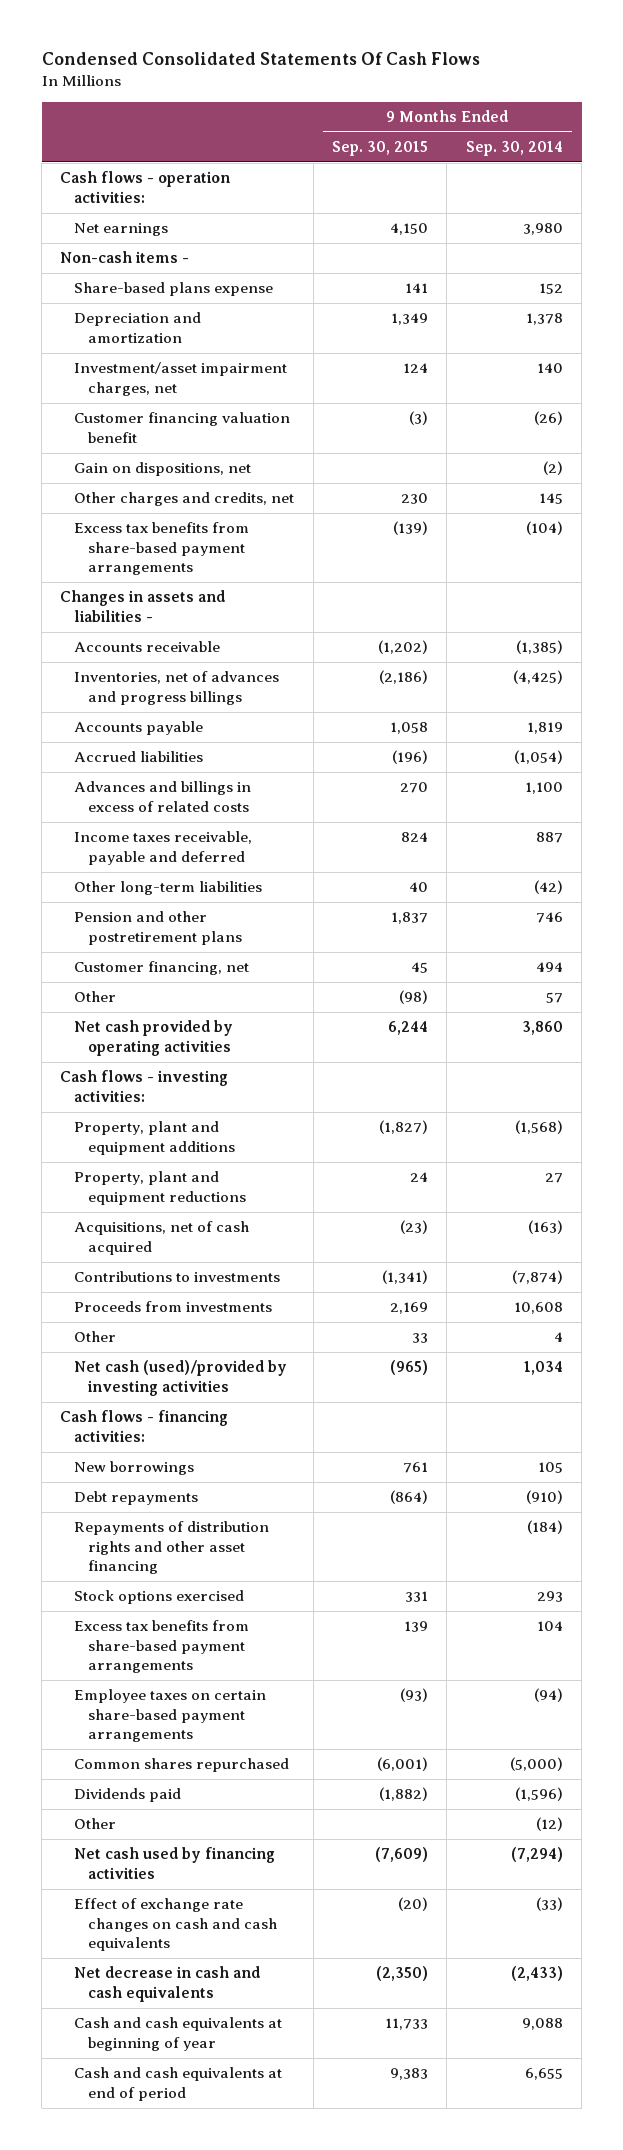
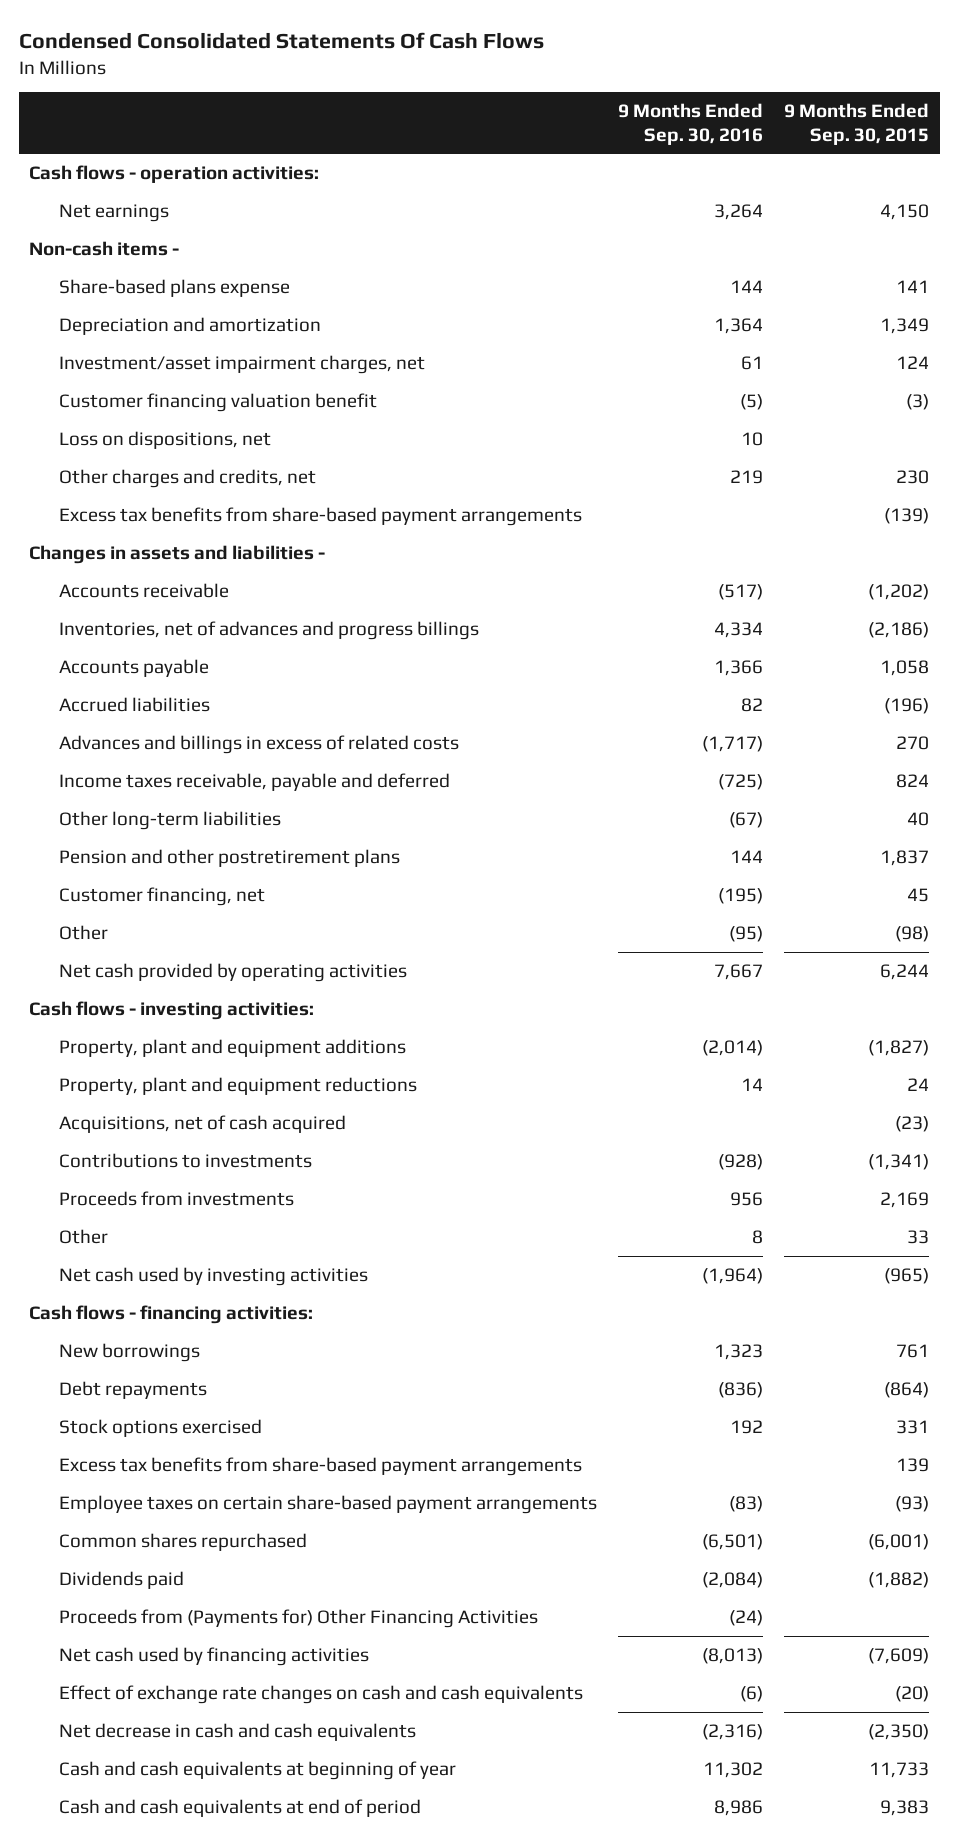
[465,141,563,157] Sep. 30, 2014 -> none
none -> [618,103,764,145] 9 Months Ended Sep. 30, 2016
[74,462,252,477] Gain on dispositions, net -> [59,431,272,450] Loss on dispositions, net
[74,1360,288,1396] Net cash (used)/provided by investing activities -> [59,1267,369,1287] Net cash used by investing activities
[74,1521,270,1575] Repayments of distribution rights and other asset financing -> none
[74,1818,117,1830] Other -> [59,1609,539,1629] Proceeds from (Payments for) Other Financing Activities

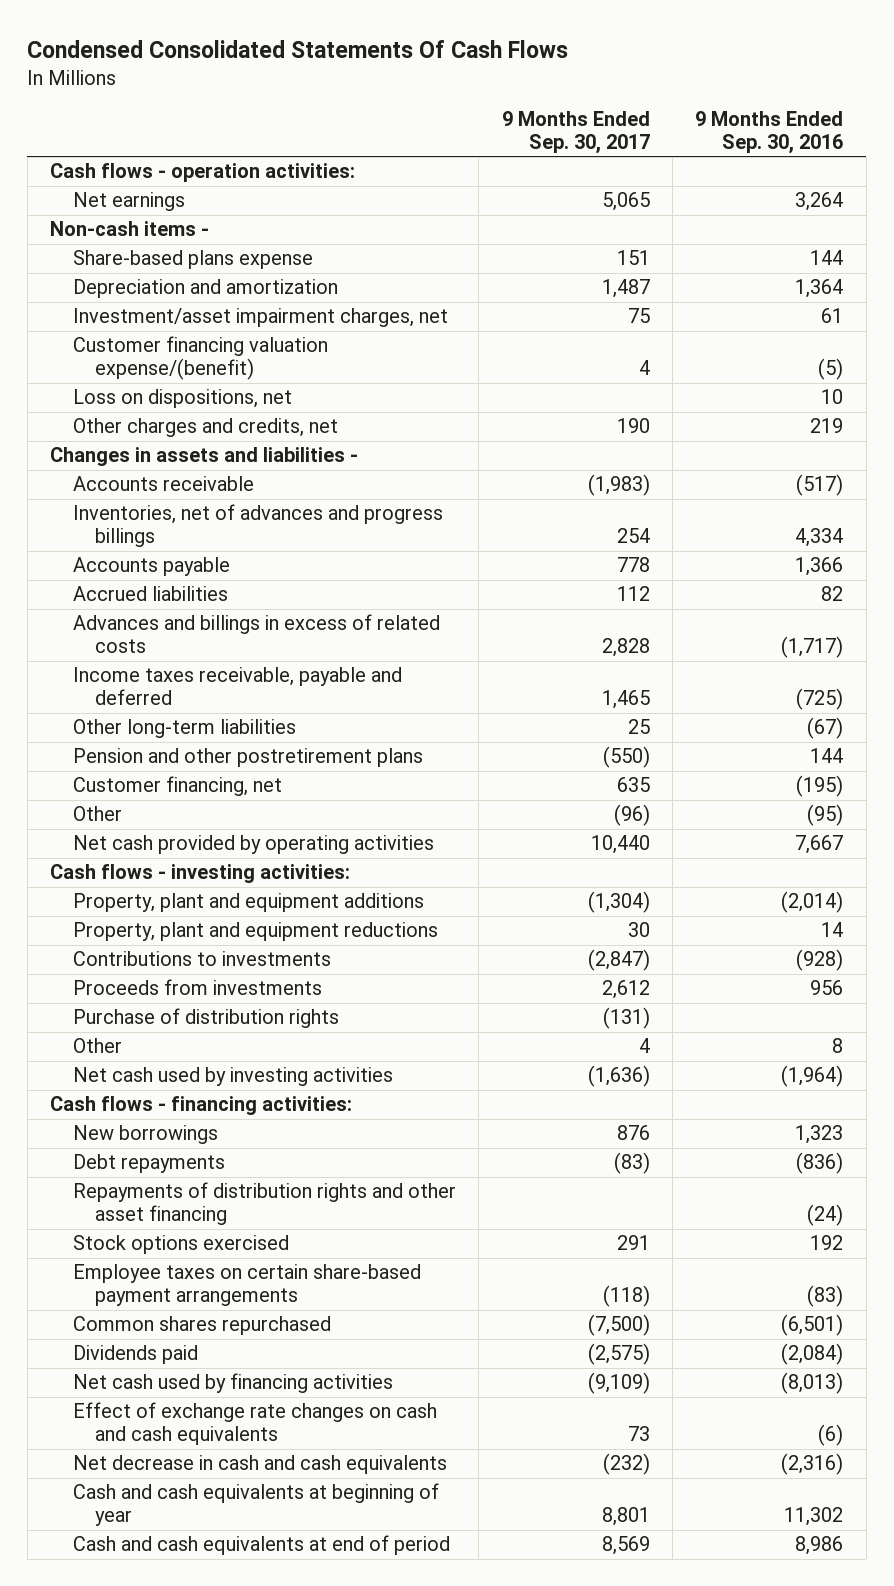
[784,103,930,145] 9 Months Ended Sep. 30, 2015 -> none
none -> [501,111,650,154] 9 Months Ended Sep. 30, 2017
[59,393,378,413] Customer financing valuation benefit -> [72,336,328,381] Customer financing valuation expense/(benefit)
[59,507,583,527] Excess tax benefits from share-based payment arrangements -> none
[59,1115,347,1134] Acquisitions, net of cash acquired -> none
none -> [72,1008,339,1029] Purchase of distribution rights
none -> [72,1182,456,1226] Repayments of distribution rights and other asset financing
[59,1457,583,1477] Excess tax benefits from share-based payment arrangements -> none
[59,1609,539,1629] Proceeds from (Payments for) Other Financing Activities -> none

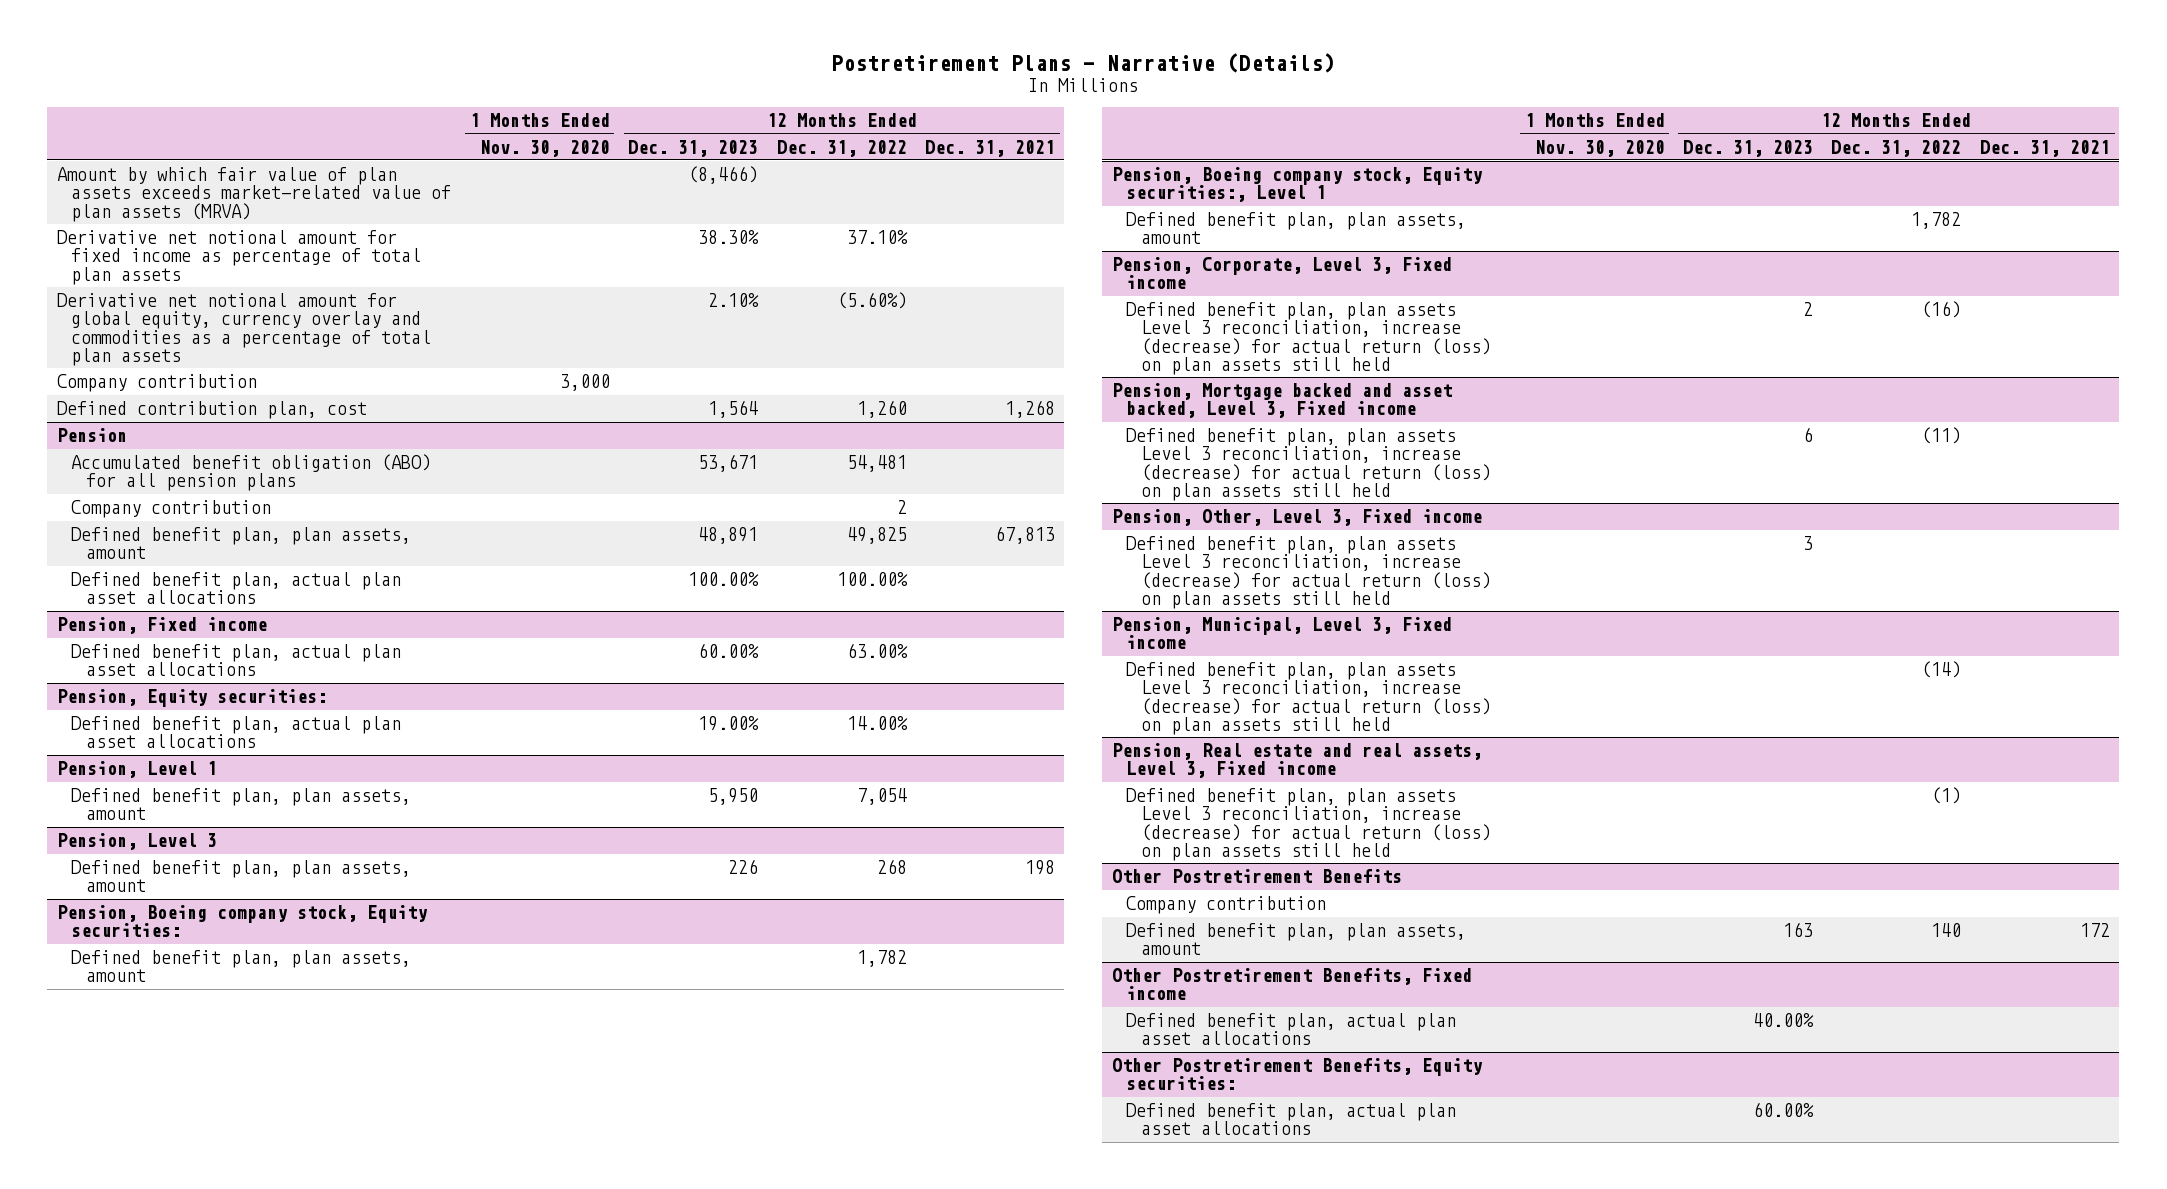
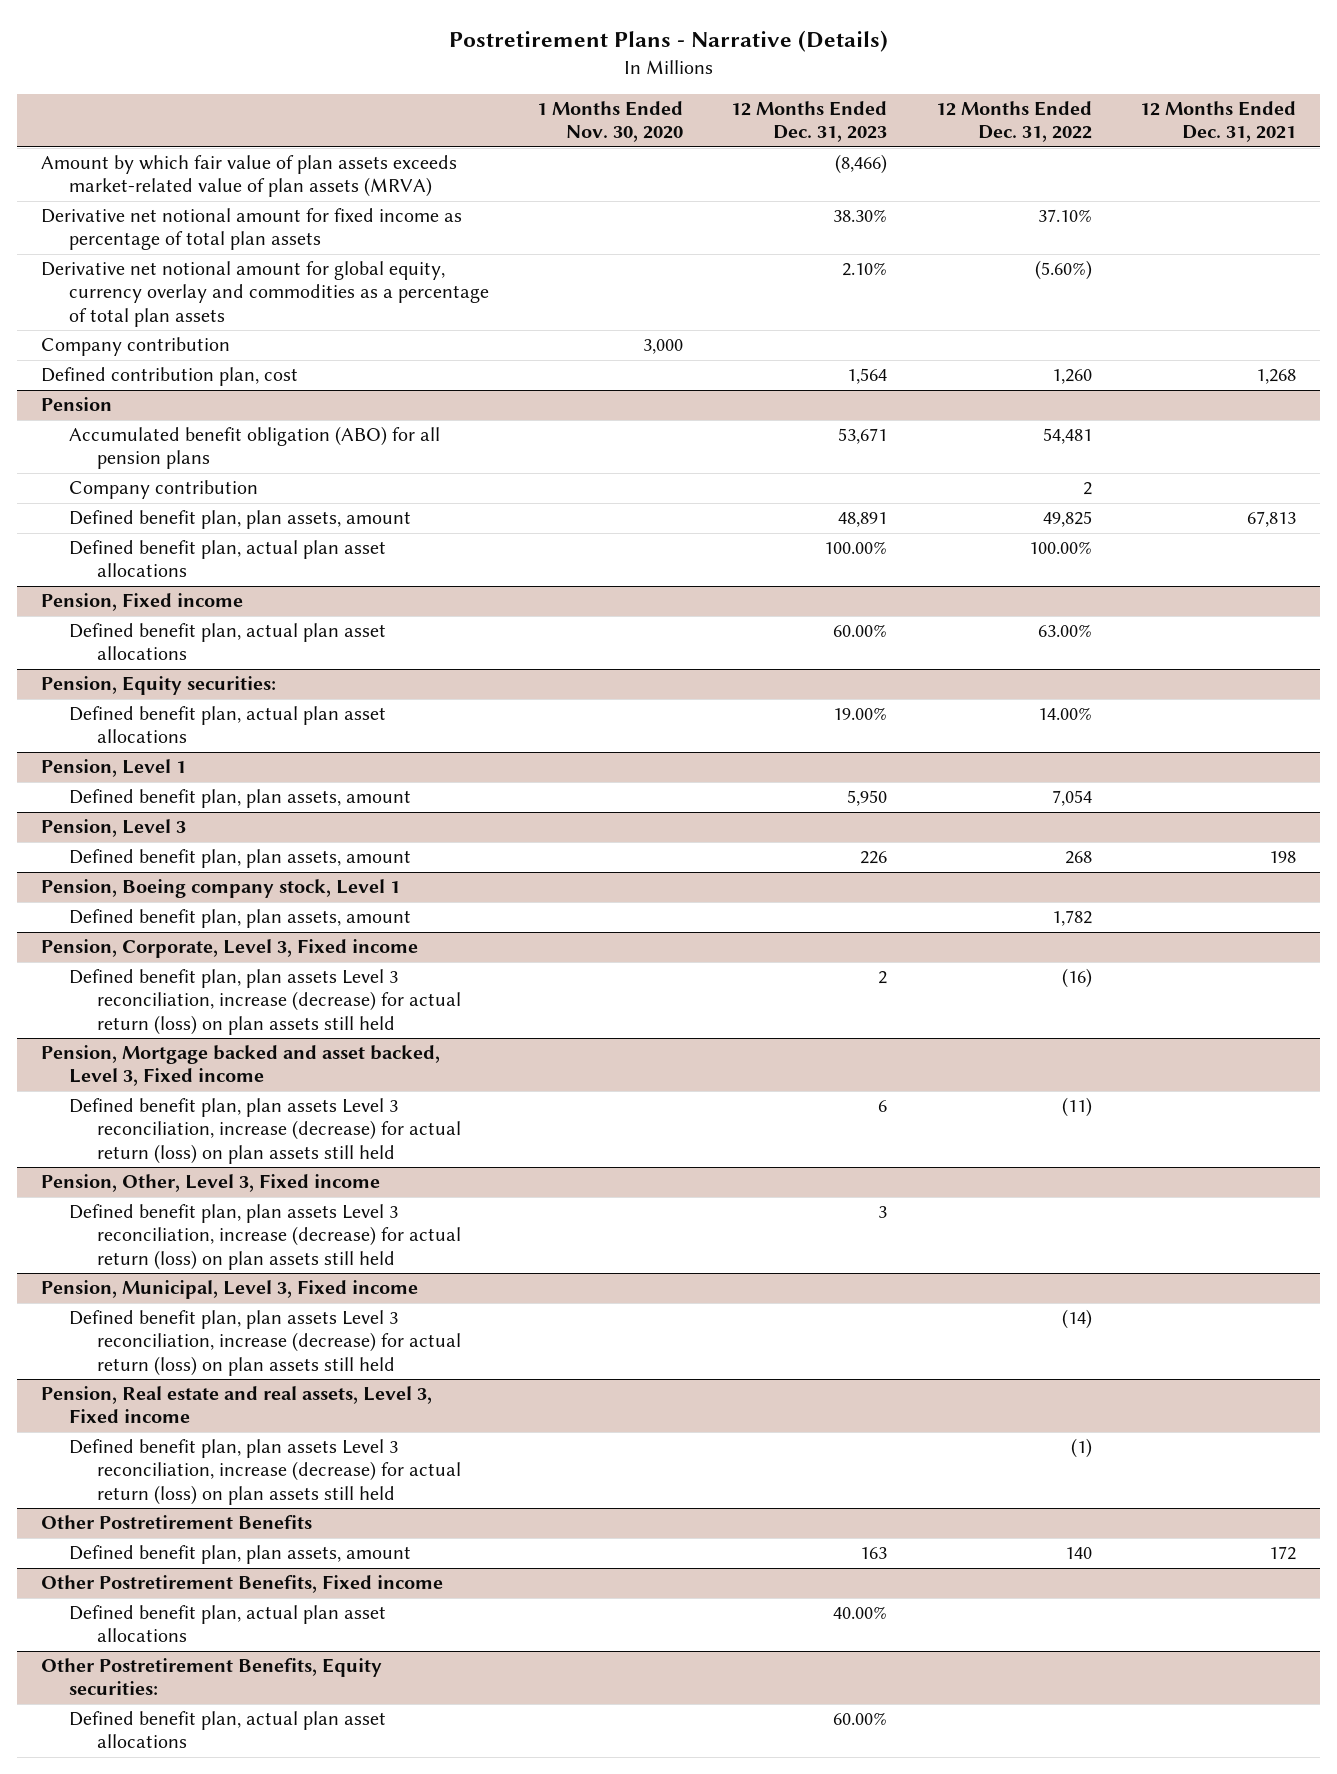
[56,905,428,938] Pension, Boeing company stock, Equity securities: -> none
[71,950,412,983] Defined benefit plan, plan assets, amount -> none
[1111,167,1483,203] Pension, Boeing company stock, Equity securities:, Level 1 -> [40,879,400,899] Pension, Boeing company stock, Level 1
[1126,896,1327,915] Company contribution -> none

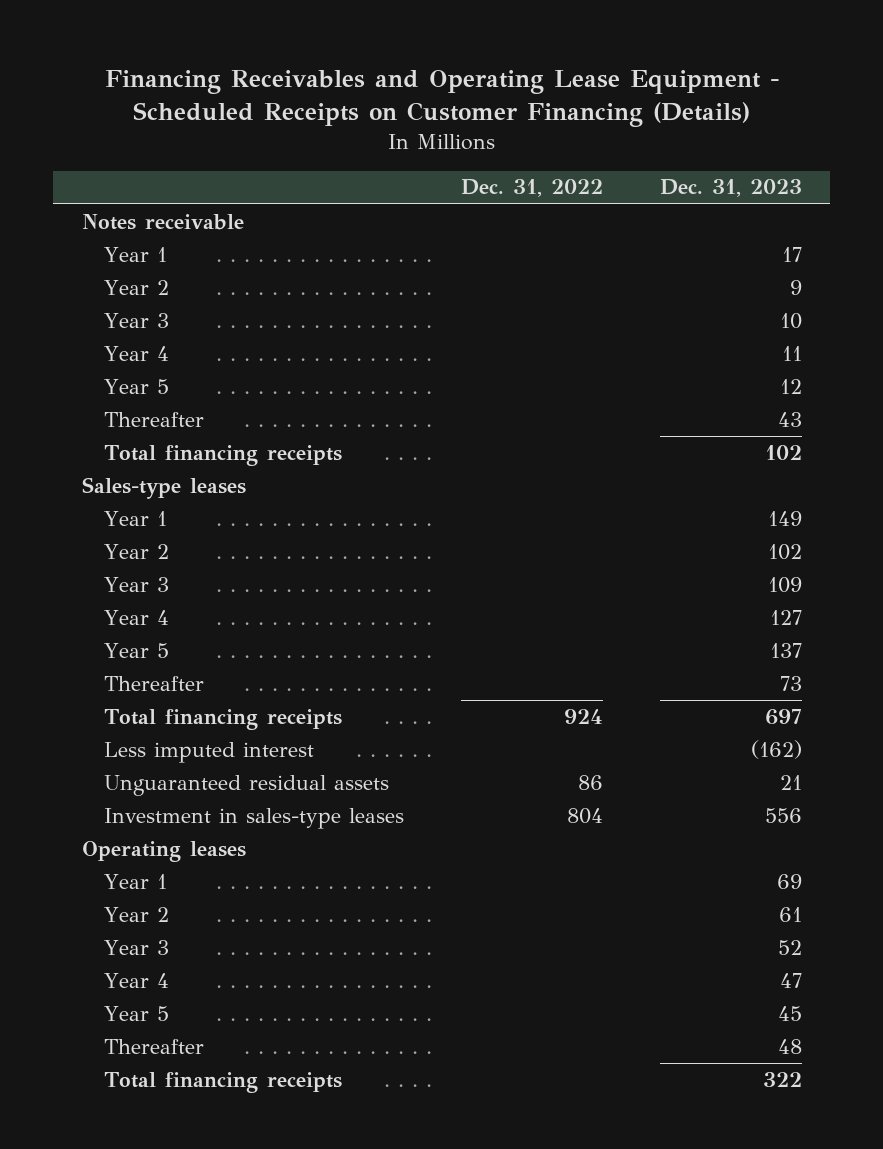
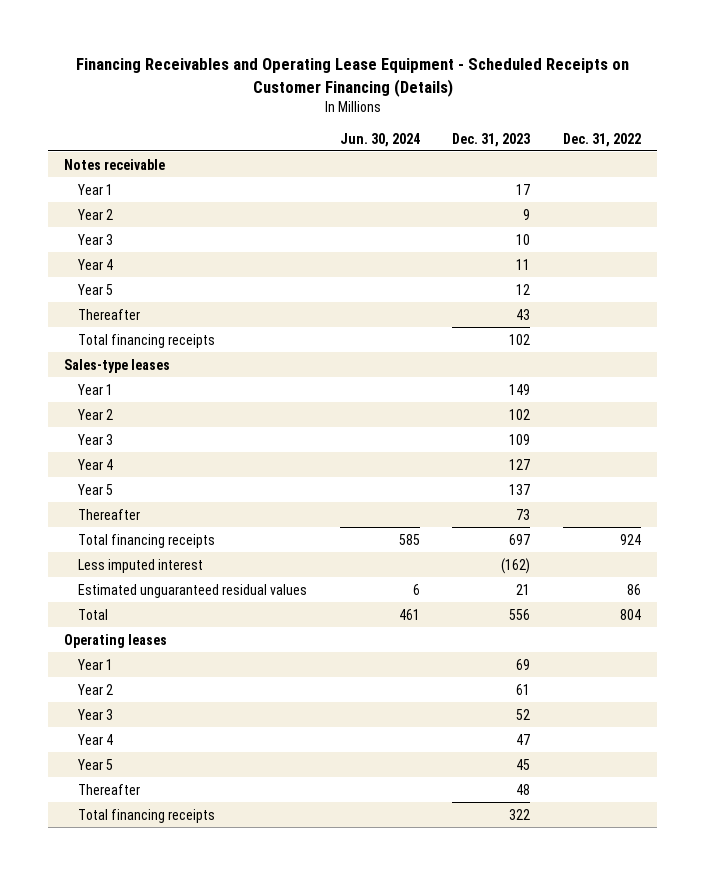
none -> [339,132,420,147] Jun. 30, 2024
[103,774,389,796] Unguaranteed residual assets -> [78,583,308,598] Estimated unguaranteed residual values
[103,807,404,829] Investment in sales-type leases -> [78,608,109,620] Total

